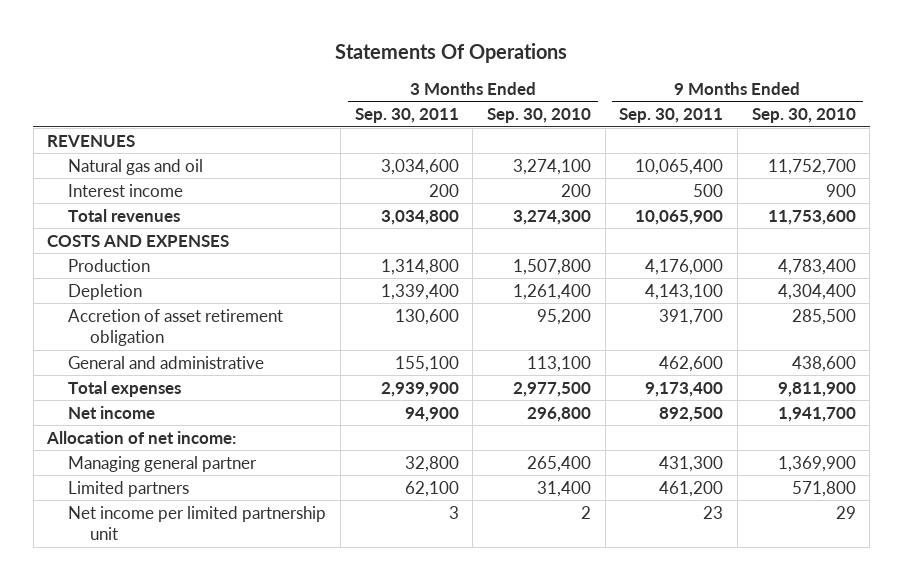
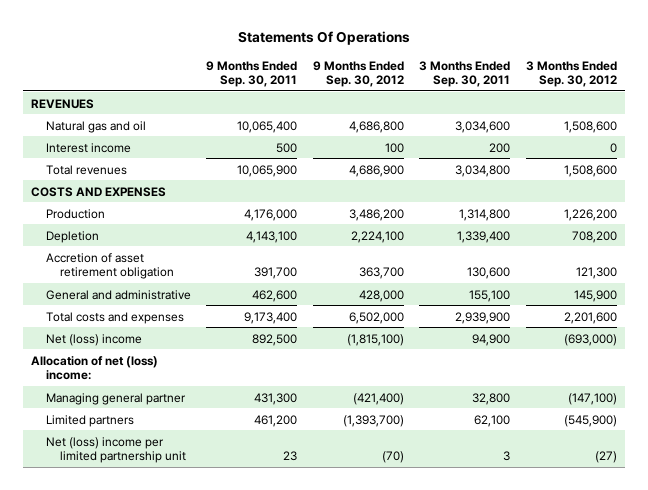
[486,108,591,124] Sep. 30, 2010 -> none
[751,108,856,124] Sep. 30, 2010 -> none
none -> [312,60,404,87] 9 Months Ended Sep. 30, 2012
none -> [525,60,617,87] 3 Months Ended Sep. 30, 2012
[68,380,182,397] Total expenses -> [45,311,184,324] Total costs and expenses
[68,405,156,419] Net income -> [45,333,142,346] Net (loss) income
[46,430,237,444] Allocation of net income: -> [31,355,159,380] Allocation of net (loss) income:
[68,505,327,540] Net income per limited partnership unit -> [45,436,187,463] Net (loss) income per limited partnership unit

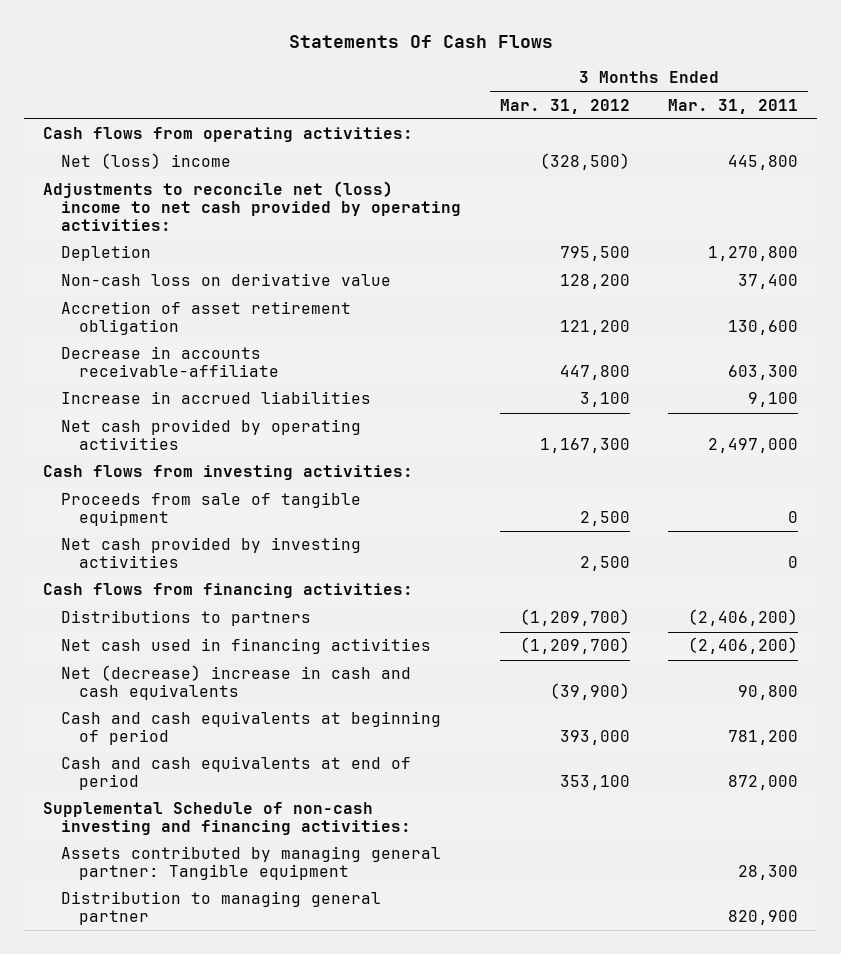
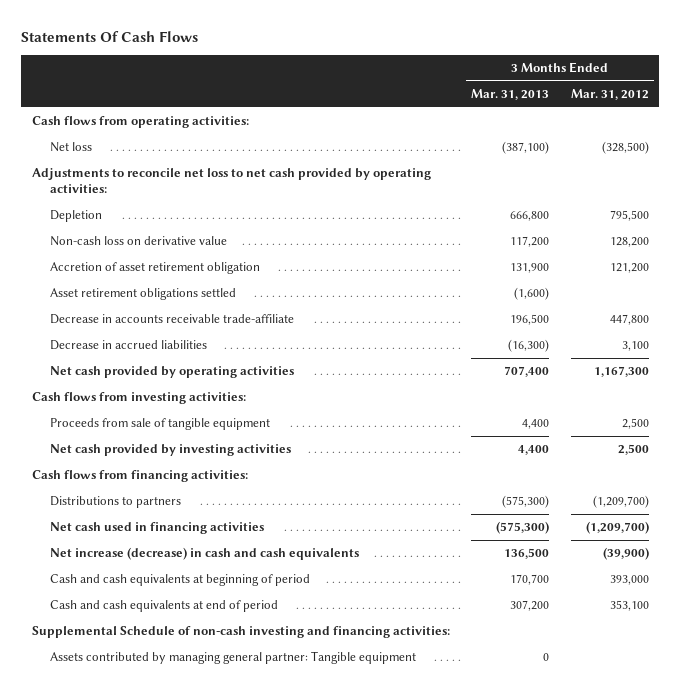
[667,98,798,114] Mar. 31, 2011 -> none
none -> [471,89,550,101] Mar. 31, 2013
[61,153,232,170] Net (loss) income -> [50,142,93,153] Net loss
[43,181,462,232] Adjustments to reconcile net (loss) income to net cash provided by operating activities: -> [31,168,431,194] Adjustments to reconcile net loss to net cash provided by operating activities:
none -> [50,288,237,301] Asset retirement obligations settled
[61,346,279,378] Decrease in accounts receivable-affiliate -> [50,314,295,325] Decrease in accounts receivable trade-affiliate
[61,391,372,405] Increase in accrued liabilities -> [50,340,208,351] Decrease in accrued liabilities
[61,665,412,701] Net (decrease) increase in cash and cash equivalents -> [50,547,360,561] Net increase (decrease) in cash and cash equivalents
[61,891,382,926] Distribution to managing general partner -> none

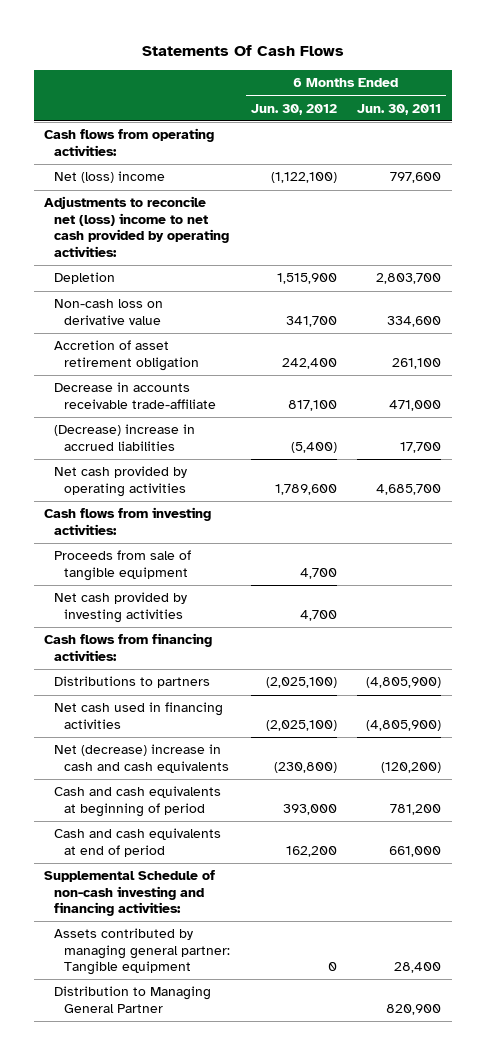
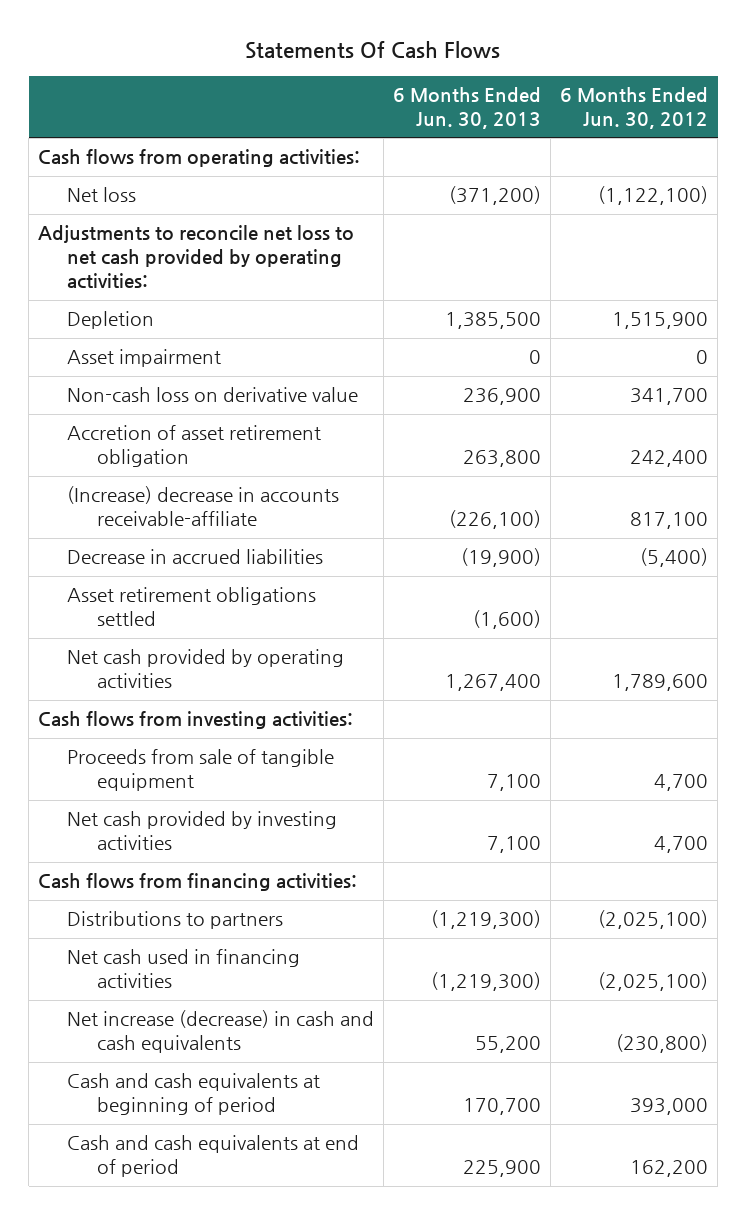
[357,103,442,115] Jun. 30, 2011 -> none
none -> [393,87,542,129] 6 Months Ended Jun. 30, 2013
[54,171,166,184] Net (loss) income -> [67,187,137,203] Net loss
[44,196,230,257] Adjustments to reconcile net (loss) income to net cash provided by operating activities: -> [38,225,355,290] Adjustments to reconcile net loss to net cash provided by operating activities:
none -> [67,349,222,368] Asset impairment
[54,382,217,409] Decrease in accounts receivable trade-affiliate -> [67,486,340,527] (Increase) decrease in accounts receivable-affiliate
[54,424,196,451] (Decrease) increase in accrued liabilities -> [67,549,324,565] Decrease in accrued liabilities
none -> [67,587,317,627] Asset retirement obligations settled
[54,744,230,773] Net (decrease) increase in cash and cash equivalents -> [67,1010,375,1054] Net increase (decrease) in cash and cash equivalents
[44,870,216,917] Supplemental Schedule of non-cash investing and financing activities: -> none
[54,928,231,976] Assets contributed by managing general partner: Tangible equipment -> none
[54,986,212,1013] Distribution to Managing General Partner -> none

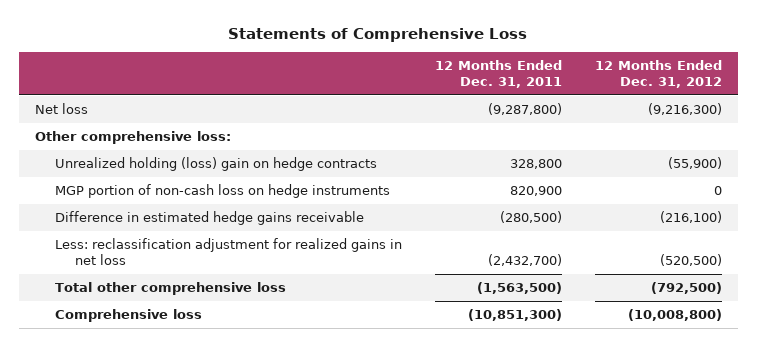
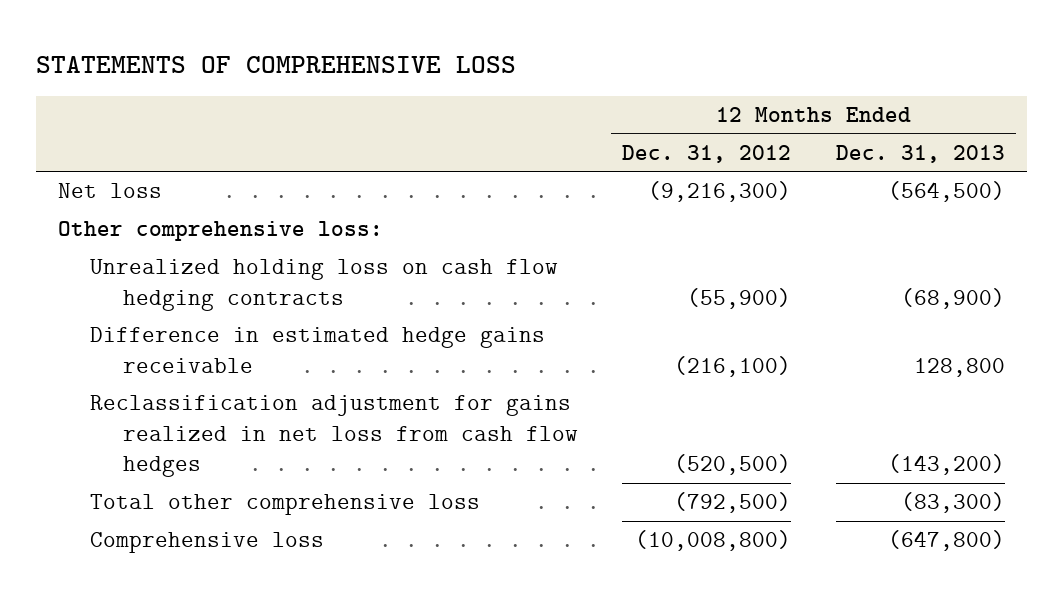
[228,27,528,42] Statements of Comprehensive Loss -> [35,55,516,73] STATEMENTS OF COMPREHENSIVE LOSS
[434,60,562,89] 12 Months Ended Dec. 31, 2011 -> none
none -> [835,144,1005,163] Dec. 31, 2013
[55,184,391,199] MGP portion of non-cash loss on hedge instruments -> none
[55,157,378,172] Unrealized holding (loss) gain on hedge contracts -> [90,259,559,311] Unrealized holding loss on cash flow hedging contracts
[55,238,403,266] Less: reclassification adjustment for realized gains in net loss -> [90,395,578,478] Reclassification adjustment for gains realized in net loss from cash flow hedges

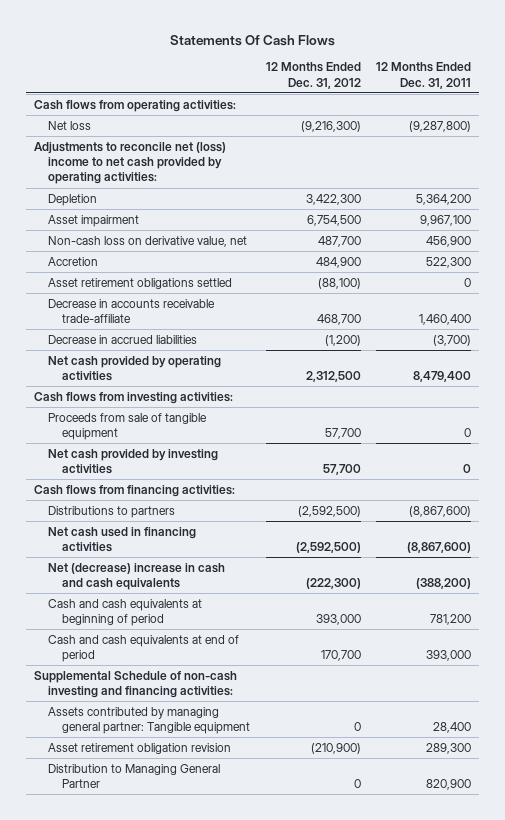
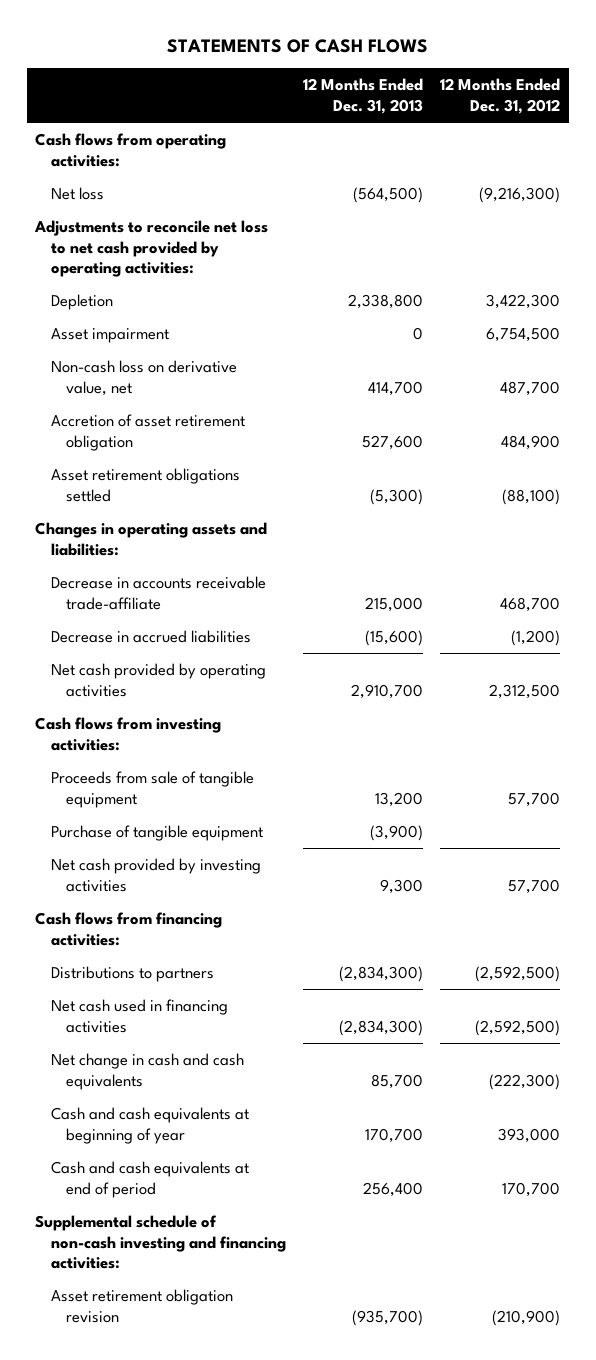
[169,34,335,46] Statements Of Cash Flows -> [166,39,428,54] STATEMENTS OF CASH FLOWS
[376,62,472,89] 12 Months Ended Dec. 31, 2011 -> none
none -> [303,78,424,115] 12 Months Ended Dec. 31, 2013
[33,141,226,185] Adjustments to reconcile net (loss) income to net cash provided by operating activities: -> [34,219,269,278] Adjustments to reconcile net loss to net cash provided by operating activities:
[48,256,99,266] Accretion -> [50,413,245,451] Accretion of asset retirement obligation
none -> [35,521,268,556] Changes in operating assets and liabilities:
none -> [50,824,263,841] Purchase of tangible equipment
[48,562,226,591] Net (decrease) increase in cash and cash equivalents -> [50,1052,244,1090] Net change in cash and cash equivalents
[48,598,203,627] Cash and cash equivalents at beginning of period -> [50,1106,249,1144] Cash and cash equivalents at beginning of year
[48,706,251,735] Assets contributed by managing general partner: Tangible equipment -> none
[33,670,237,699] Supplemental Schedule of non-cash investing and financing activities: -> [35,1214,286,1270] Supplemental schedule of non-cash investing and financing activities:
[48,763,221,789] Distribution to Managing General Partner -> none

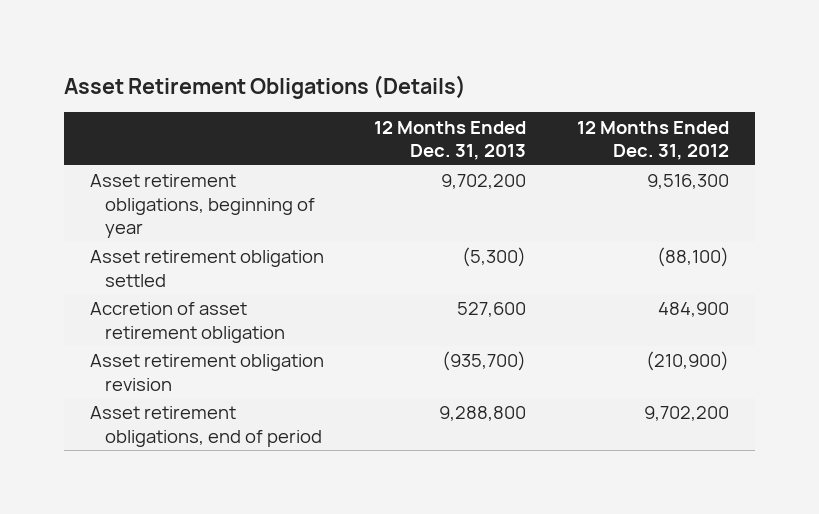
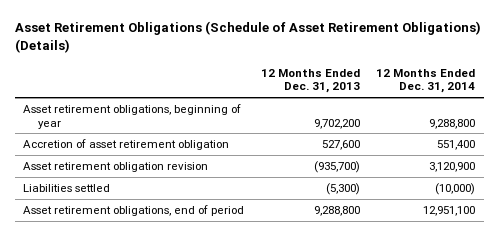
[64,74,467,99] Asset Retirement Obligations (Details) -> [14,21,481,54] Asset Retirement Obligations (Schedule of Asset Retirement Obligations) (Details)
[577,120,730,161] 12 Months Ended Dec. 31, 2012 -> none
none -> [376,68,476,94] 12 Months Ended Dec. 31, 2014
[89,250,324,287] Asset retirement obligation settled -> none
none -> [23,183,111,192] Liabilities settled

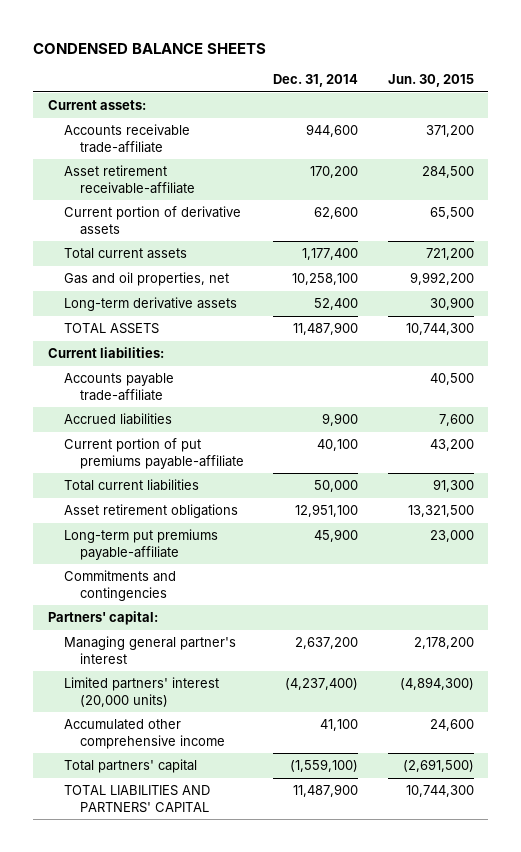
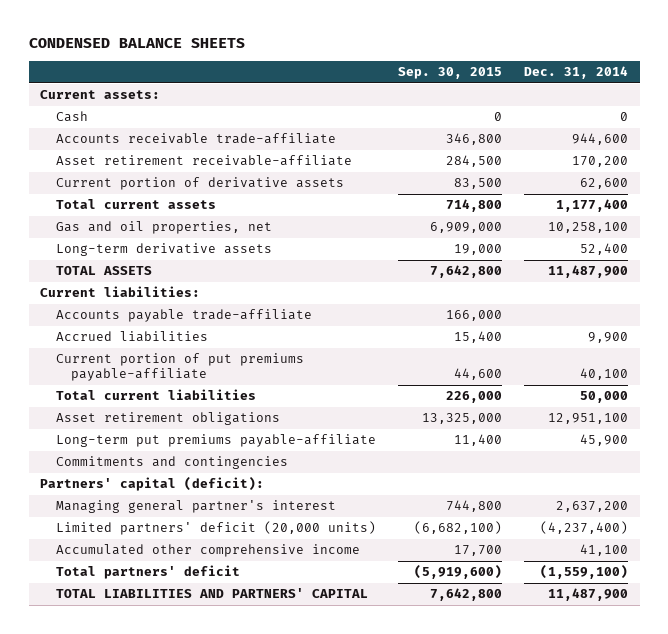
[387,73,474,87] Jun. 30, 2015 -> none
none -> [397,67,502,80] Sep. 30, 2015
none -> [55,111,88,123] Cash
[47,611,158,626] Partners' capital: -> [39,477,264,492] Partners' capital (deficit):
[64,677,220,707] Limited partners' interest (20,000 units) -> [55,521,376,536] Limited partners' deficit (20,000 units)
[64,759,198,774] Total partners' capital -> [55,565,240,580] Total partners' deficit

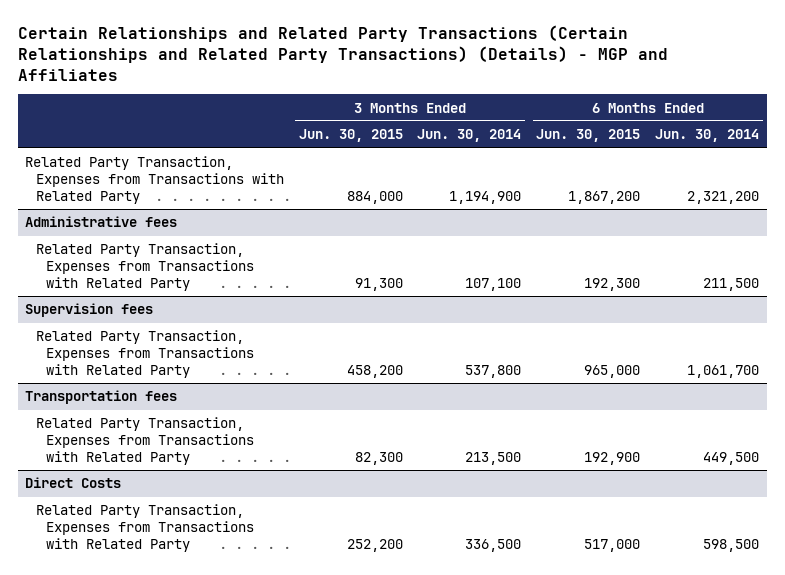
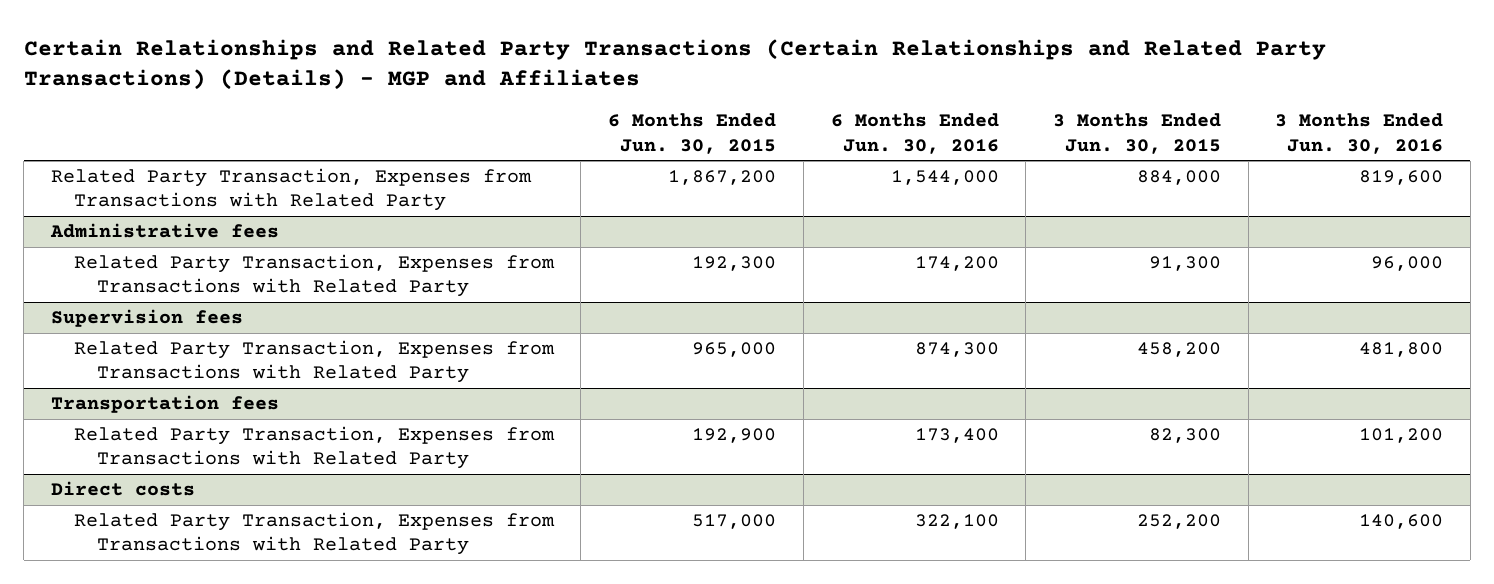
[417,129,522,143] Jun. 30, 2014 -> none
[655,129,760,143] Jun. 30, 2014 -> none
none -> [830,113,999,154] 6 Months Ended Jun. 30, 2016
none -> [1275,113,1444,154] 3 Months Ended Jun. 30, 2016
[25,477,122,489] Direct Costs -> [50,481,195,497] Direct costs

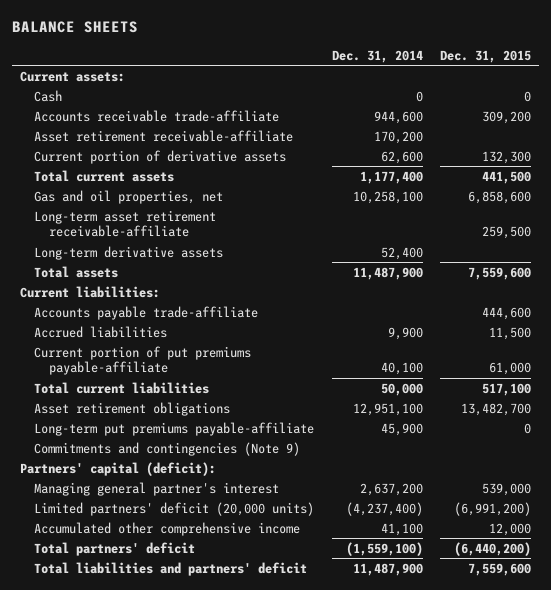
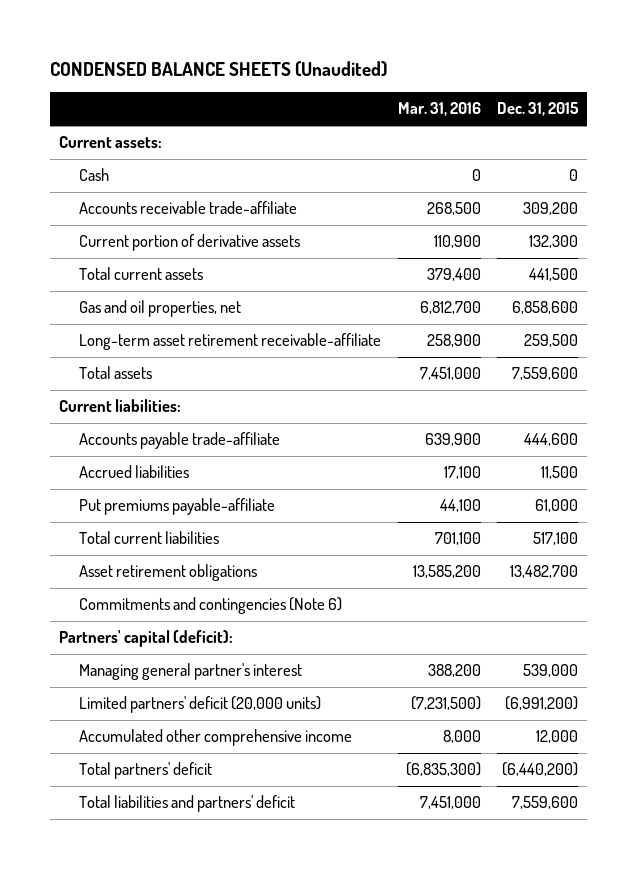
[11,20,138,33] BALANCE SHEETS -> [50,60,388,77] CONDENSED BALANCE SHEETS (Unaudited)
[331,49,423,63] Dec. 31, 2014 -> none
none -> [397,102,481,117] Mar. 31, 2016
[34,129,294,142] Asset retirement receivable-affiliate -> none
[34,245,224,260] Long-term derivative assets -> none
[34,345,252,376] Current portion of put premiums payable-affiliate -> [78,498,275,516] Put premiums payable-affiliate
[34,421,315,436] Long-term put premiums payable-affiliate -> none
[34,441,301,456] Commitments and contingencies (Note 9) -> [78,597,342,615] Commitments and contingencies (Note 6)

